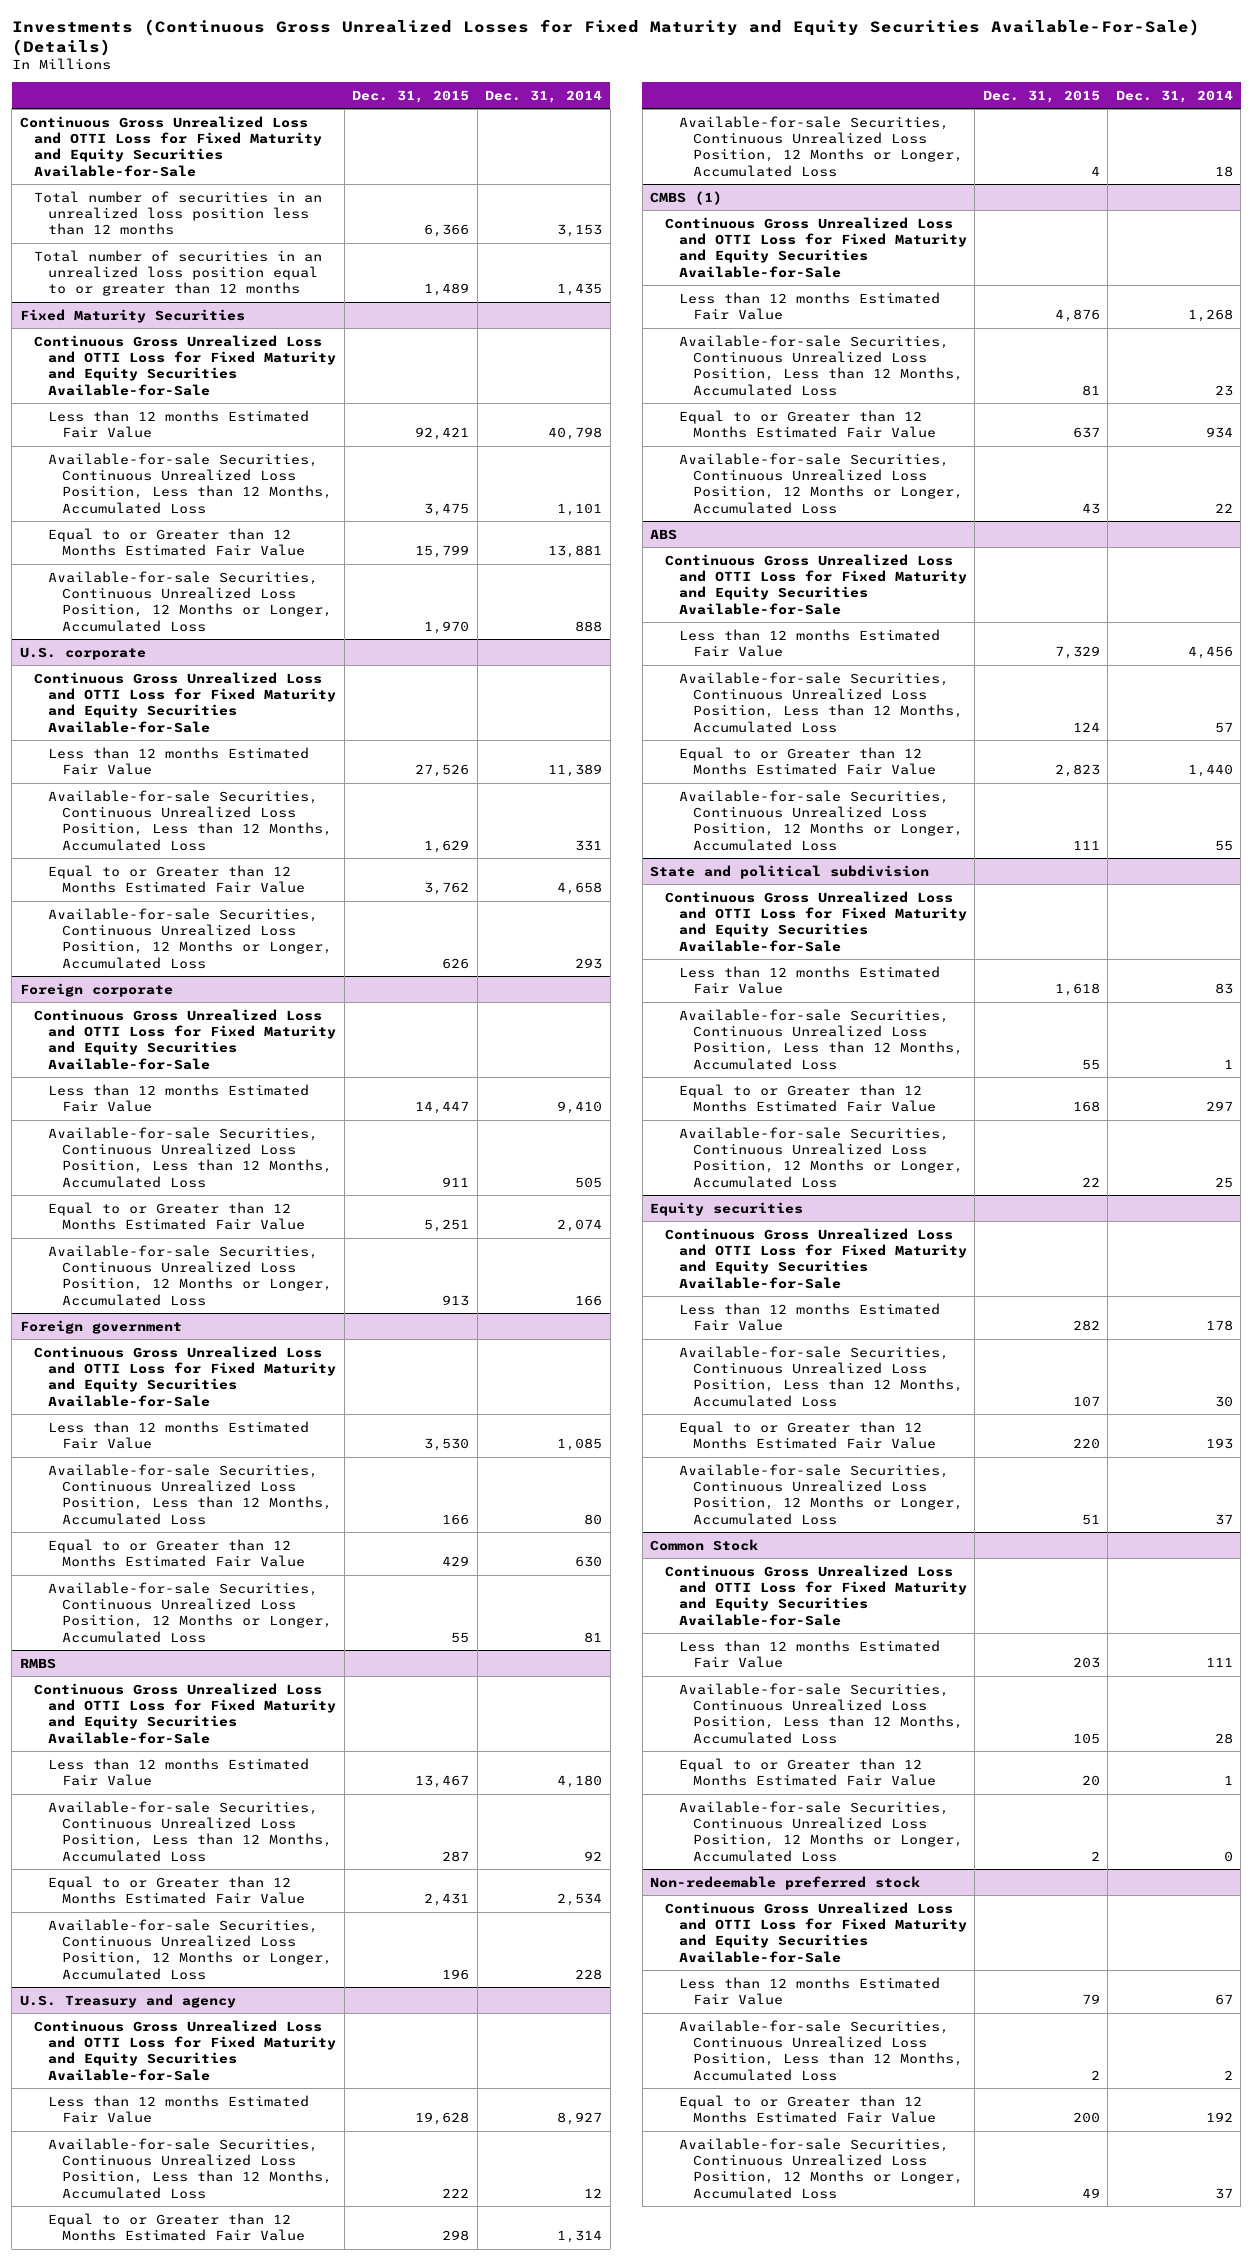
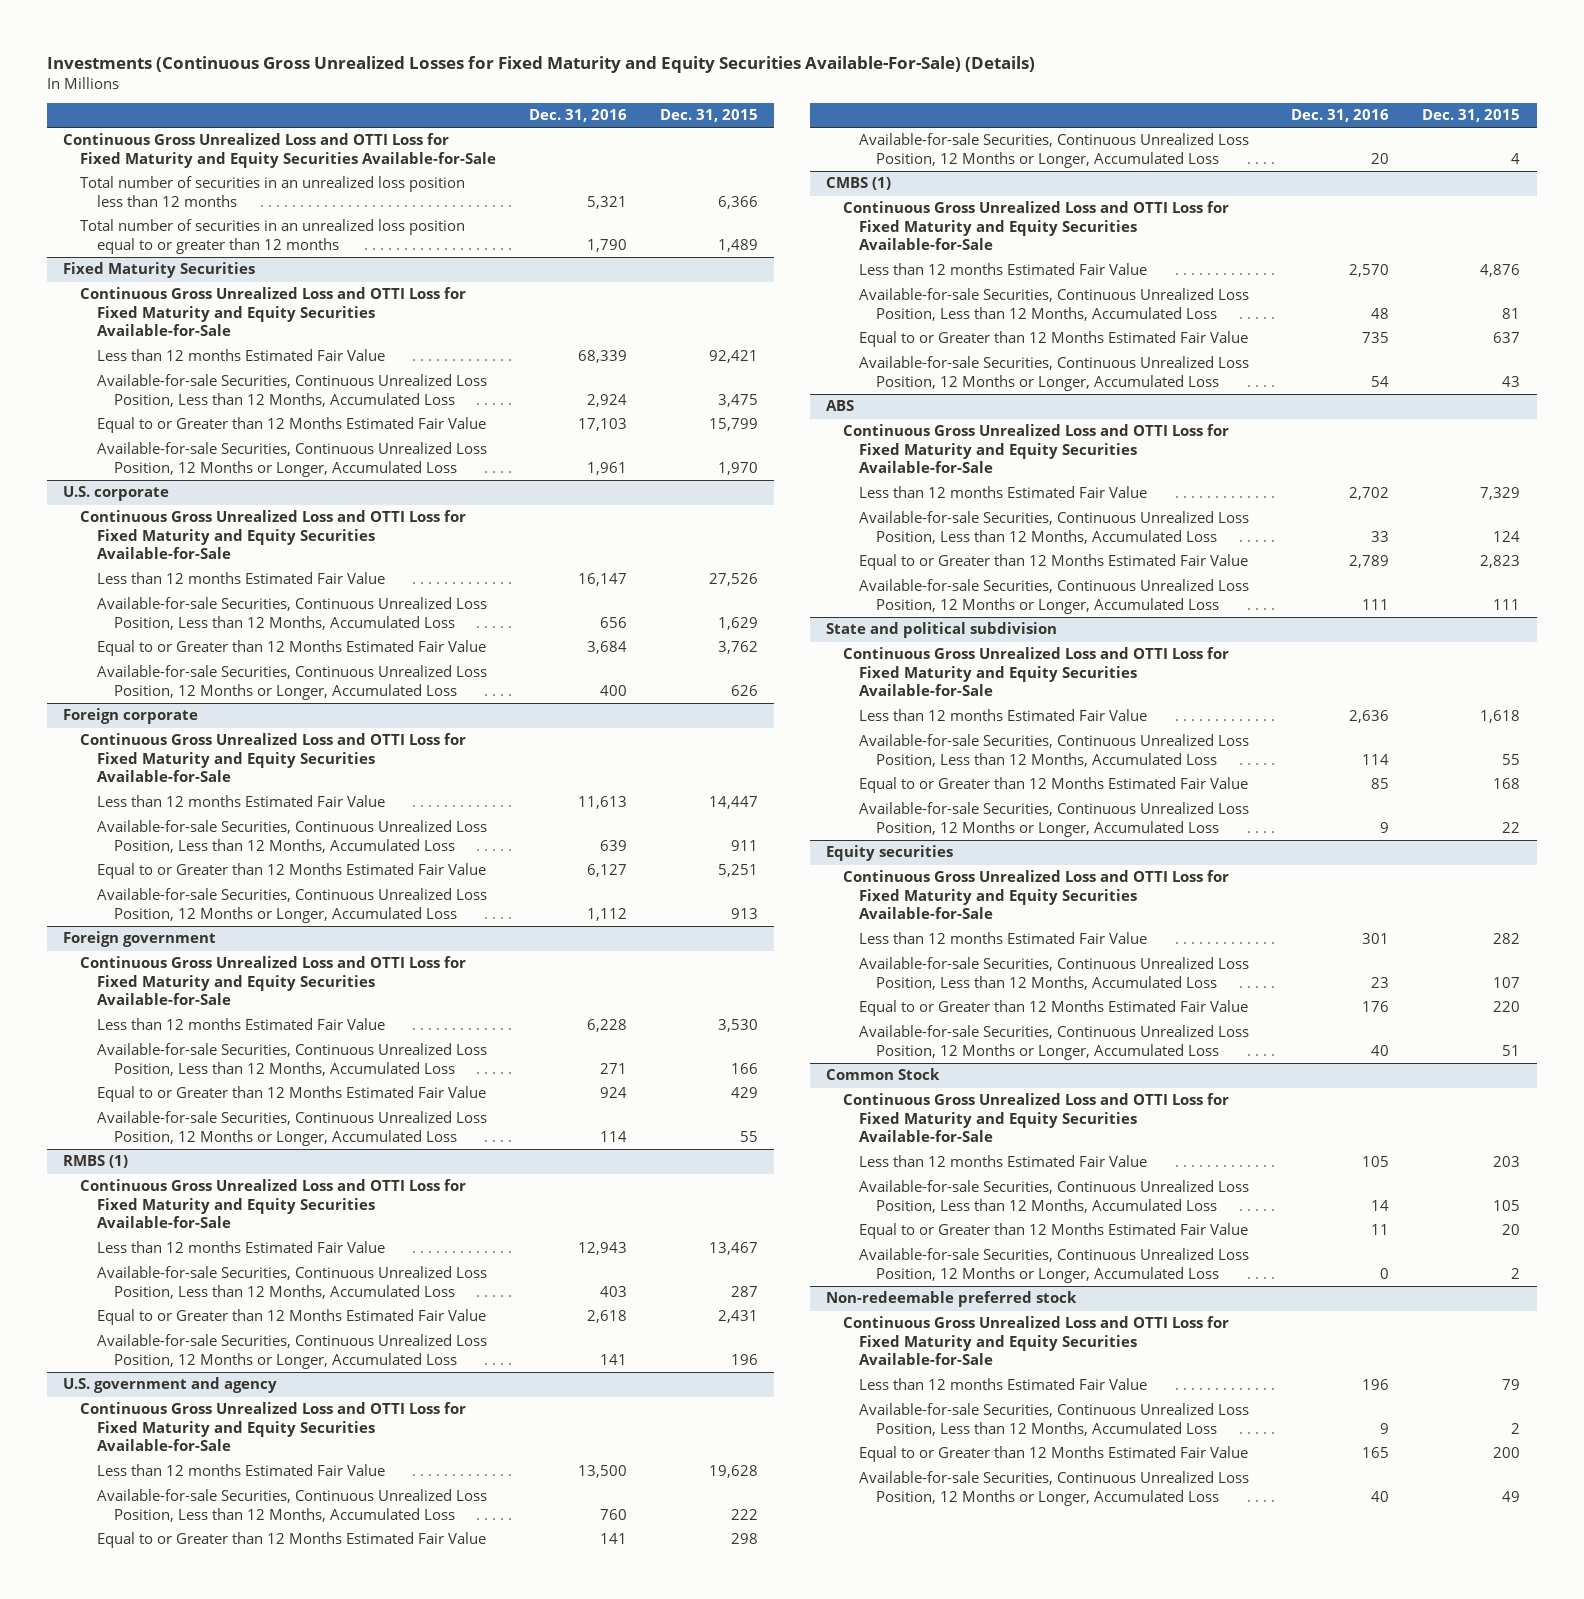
[485,89,603,103] Dec. 31, 2014 -> none
none -> [528,109,627,123] Dec. 31, 2016
[19,1657,56,1669] RMBS -> [63,1155,129,1169] RMBS (1)
[19,1993,236,2008] U.S. Treasury and agency -> [63,1377,278,1394] U.S. government and agency

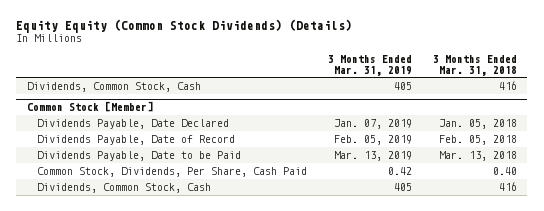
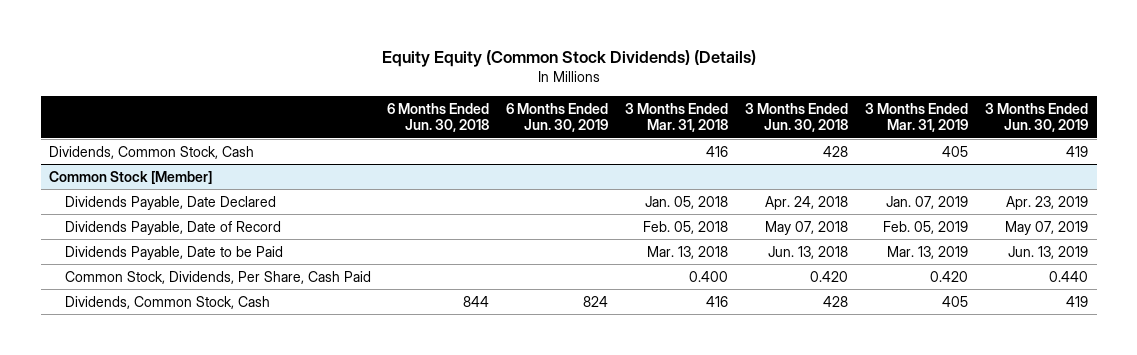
none -> [387,102,490,133] 6 Months Ended Jun. 30, 2018
none -> [506,102,609,133] 6 Months Ended Jun. 30, 2019
none -> [745,102,849,133] 3 Months Ended Jun. 30, 2018
none -> [985,102,1089,133] 3 Months Ended Jun. 30, 2019
[387,167,412,176] 0.42 -> [930,270,969,282] 0.420
[492,167,517,176] 0.40 -> [689,270,729,282] 0.400

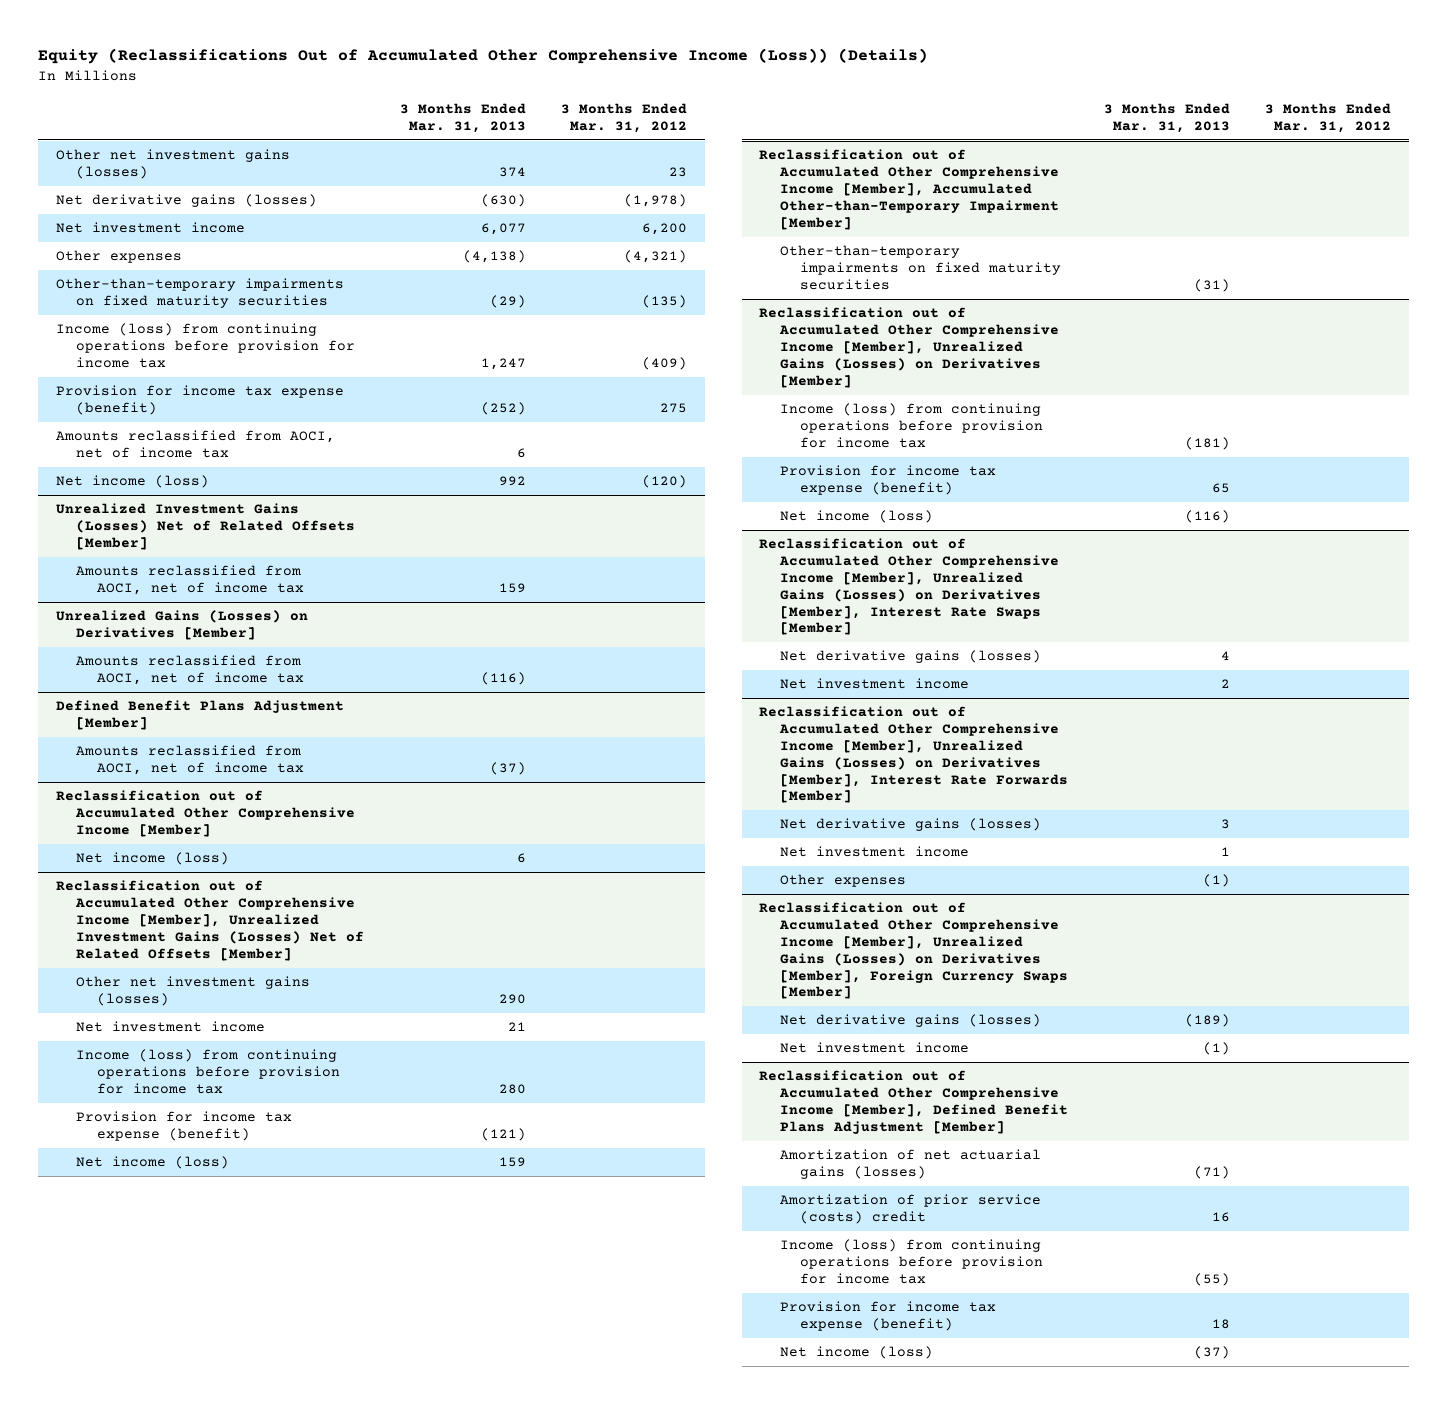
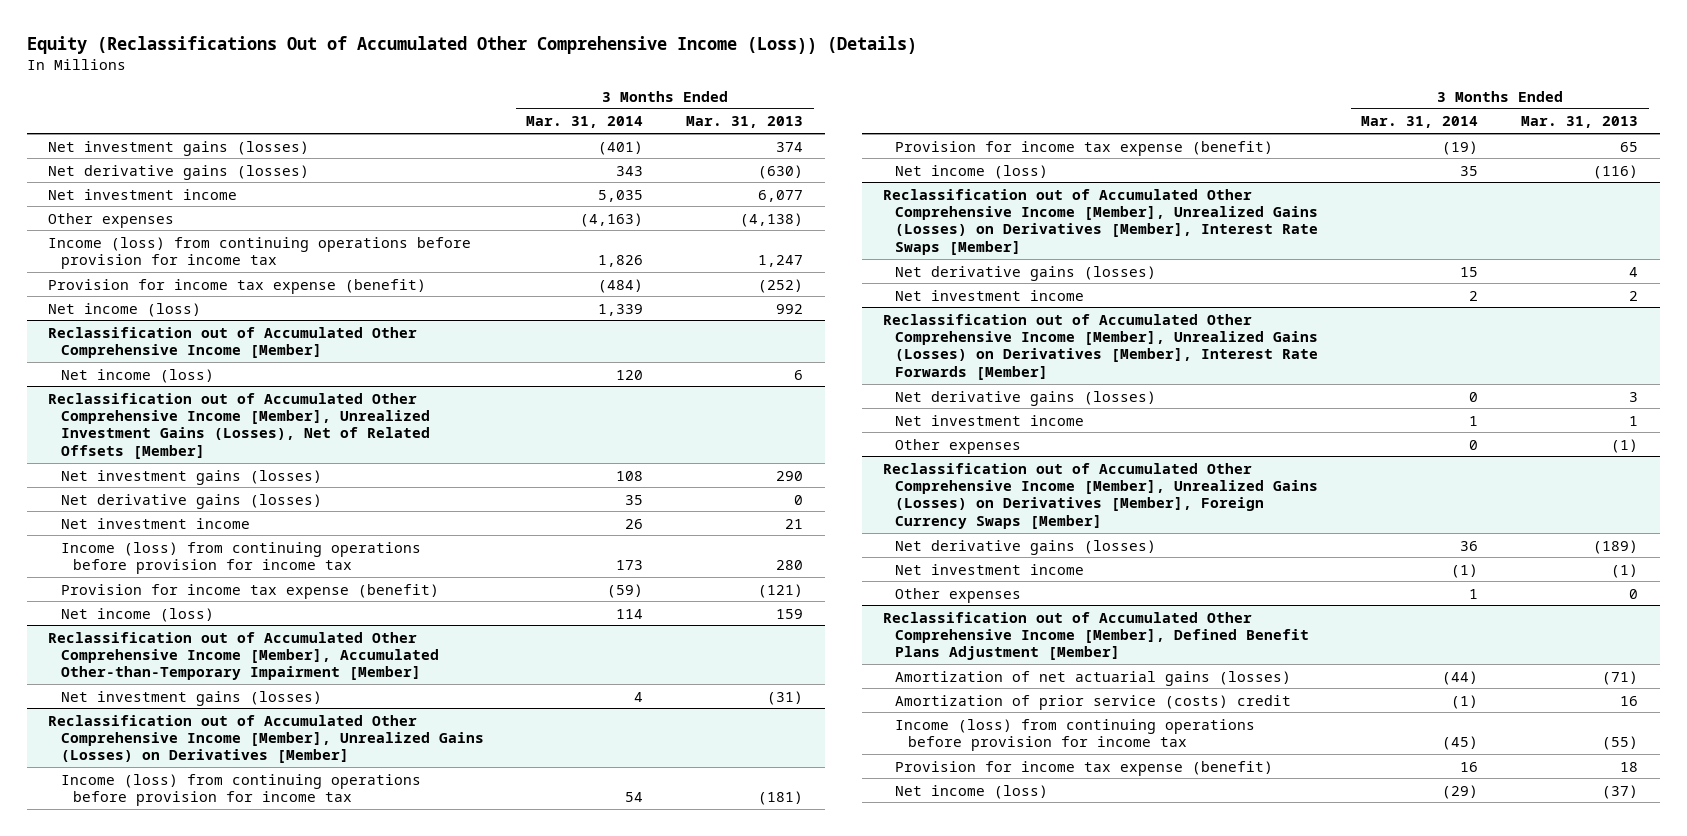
[561,103,688,133] 3 Months Ended Mar. 31, 2012 -> none
none -> [526,116,644,129] Mar. 31, 2014
[55,149,290,180] Other net investment gains (losses) -> [48,140,310,156] Net investment gains (losses)
[55,278,344,309] Other-than-temporary impairments on fixed maturity securities -> none
[55,430,335,459] Amounts reclassified from AOCI, net of income tax -> none
[55,503,356,550] Unrealized Investment Gains (Losses) Net of Related Offsets [Member] -> none
[76,565,304,596] Amounts reclassified from AOCI, net of income tax -> none
[55,610,308,641] Unrealized Gains (Losses) on Derivatives [Member] -> none
[76,655,304,686] Amounts reclassified from AOCI, net of income tax -> none
[55,700,344,731] Defined Benefit Plans Adjustment [Member] -> none
[76,745,304,776] Amounts reclassified from AOCI, net of income tax -> none
[55,880,365,961] Reclassification out of Accumulated Other Comprehensive Income [Member], Unrealized Investment Gains (Losses) Net of Related Offsets [Member] -> [48,392,430,459] Reclassification out of Accumulated Other Comprehensive Income [Member], Unrealized Investment Gains (Losses), Net of Related Offsets [Member]
[76,976,311,1007] Other net investment gains (losses) -> [60,469,322,485] Net investment gains (losses)
none -> [60,493,322,509] Net derivative gains (losses)
[779,245,1062,290] Other-than-temporary impairments on fixed maturity securities -> none
none -> [60,690,322,706] Net investment gains (losses)
none -> [895,587,1022,603] Other expenses

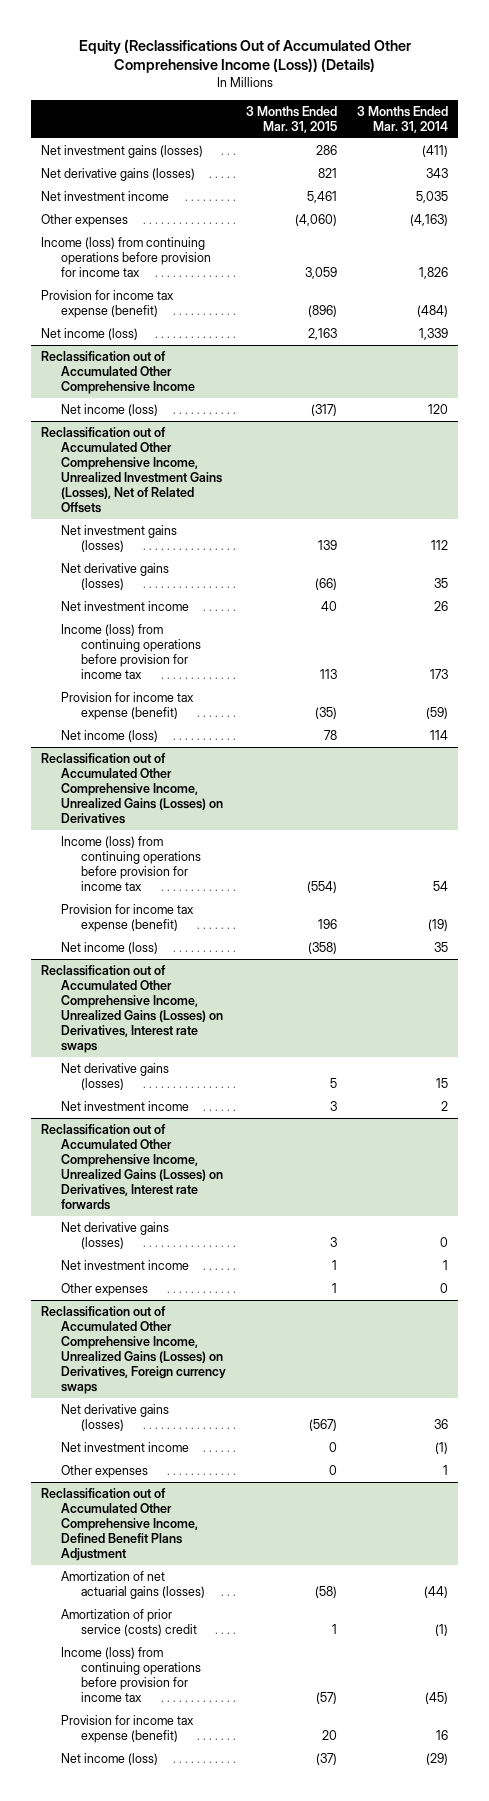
[686,116,804,129] Mar. 31, 2013 -> none
none -> [246,105,338,133] 3 Months Ended Mar. 31, 2015
[598,140,644,155] (401) -> [422,144,449,157] (411)
[48,326,418,358] Reclassification out of Accumulated Other Comprehensive Income [Member] -> [41,350,196,394] Reclassification out of Accumulated Other Comprehensive Income
[48,392,430,459] Reclassification out of Accumulated Other Comprehensive Income [Member], Unrealized Investment Gains (Losses), Net of Related Offsets [Member] -> [41,426,223,513] Reclassification out of Accumulated Other Comprehensive Income, Unrealized Investment Gains (Losses), Net of Related Offsets
[616,470,644,481] 108 -> [431,539,449,550] 112
[48,631,439,681] Reclassification out of Accumulated Other Comprehensive Income [Member], Accumulated Other-than-Temporary Impairment [Member] -> none
[60,690,322,706] Net investment gains (losses) -> none
[48,714,484,764] Reclassification out of Accumulated Other Comprehensive Income [Member], Unrealized Gains (Losses) on Derivatives [Member] -> [41,752,224,824] Reclassification out of Accumulated Other Comprehensive Income, Unrealized Gains (Losses) on Derivatives
[883,188,1319,255] Reclassification out of Accumulated Other Comprehensive Income [Member], Unrealized Gains (Losses) on Derivatives [Member], Interest Rate Swaps [Member] -> [41,964,224,1053] Reclassification out of Accumulated Other Comprehensive Income, Unrealized Gains (Losses) on Derivatives, Interest rate swaps
[883,313,1319,380] Reclassification out of Accumulated Other Comprehensive Income [Member], Unrealized Gains (Losses) on Derivatives [Member], Interest Rate Forwards [Member] -> [41,1123,224,1210] Reclassification out of Accumulated Other Comprehensive Income, Unrealized Gains (Losses) on Derivatives, Interest rate forwards
[883,462,1319,529] Reclassification out of Accumulated Other Comprehensive Income [Member], Unrealized Gains (Losses) on Derivatives [Member], Foreign Currency Swaps [Member] -> [41,1305,227,1394] Reclassification out of Accumulated Other Comprehensive Income, Unrealized Gains (Losses) on Derivatives, Foreign currency swaps
[883,611,1310,661] Reclassification out of Accumulated Other Comprehensive Income [Member], Defined Benefit Plans Adjustment [Member] -> [41,1487,199,1561] Reclassification out of Accumulated Other Comprehensive Income, Defined Benefit Plans Adjustment

